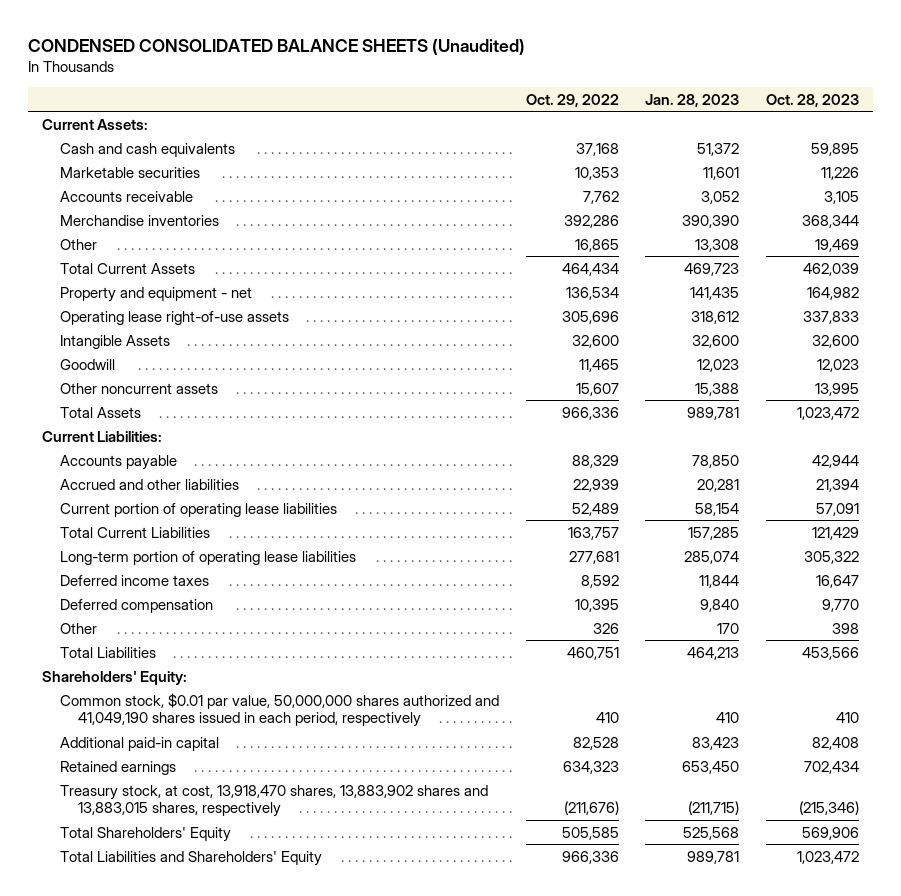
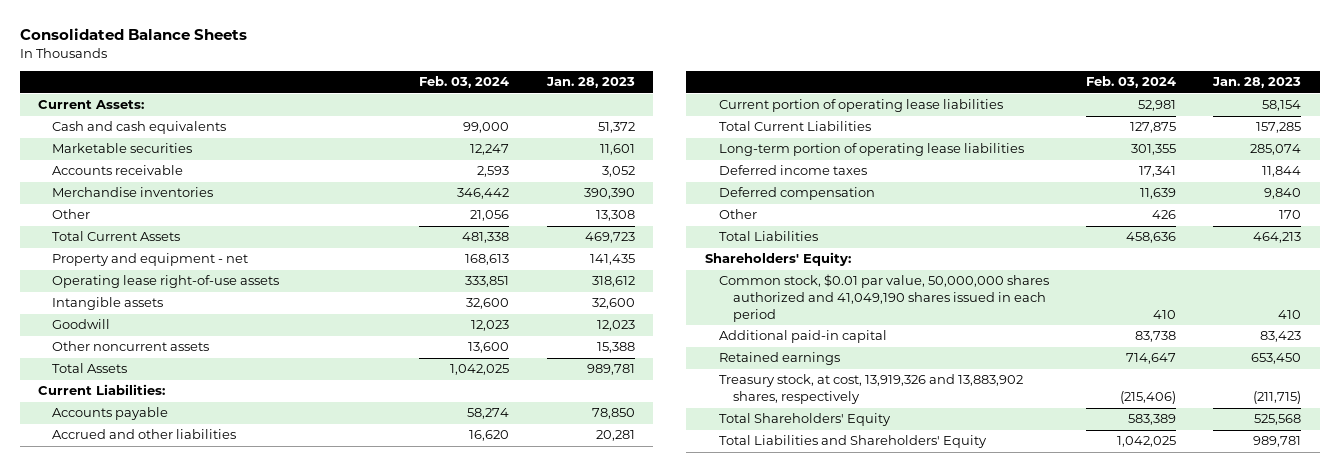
[28,38,526,55] CONDENSED CONSOLIDATED BALANCE SHEETS (Unaudited) -> [19,27,247,40] Consolidated Balance Sheets
[525,93,619,107] Oct. 29, 2022 -> none
[766,93,860,107] Oct. 28, 2023 -> none
none -> [419,76,510,89] Feb. 03, 2024
[59,334,170,349] Intangible Assets -> [52,297,164,311] Intangible assets
[59,692,499,728] Common stock, $0.01 par value, 50,000,000 shares authorized and 41,049,190 shares issued in each period, respectively -> [718,274,1049,323] Common stock, $0.01 par value, 50,000,000 shares authorized and 41,049,190 shares issued in each period
[59,784,488,818] Treasury stock, at cost, 13,918,470 shares, 13,883,902 shares and 13,883,015 shares, respectively -> [718,374,1023,405] Treasury stock, at cost, 13,919,326 and 13,883,902 shares, respectively

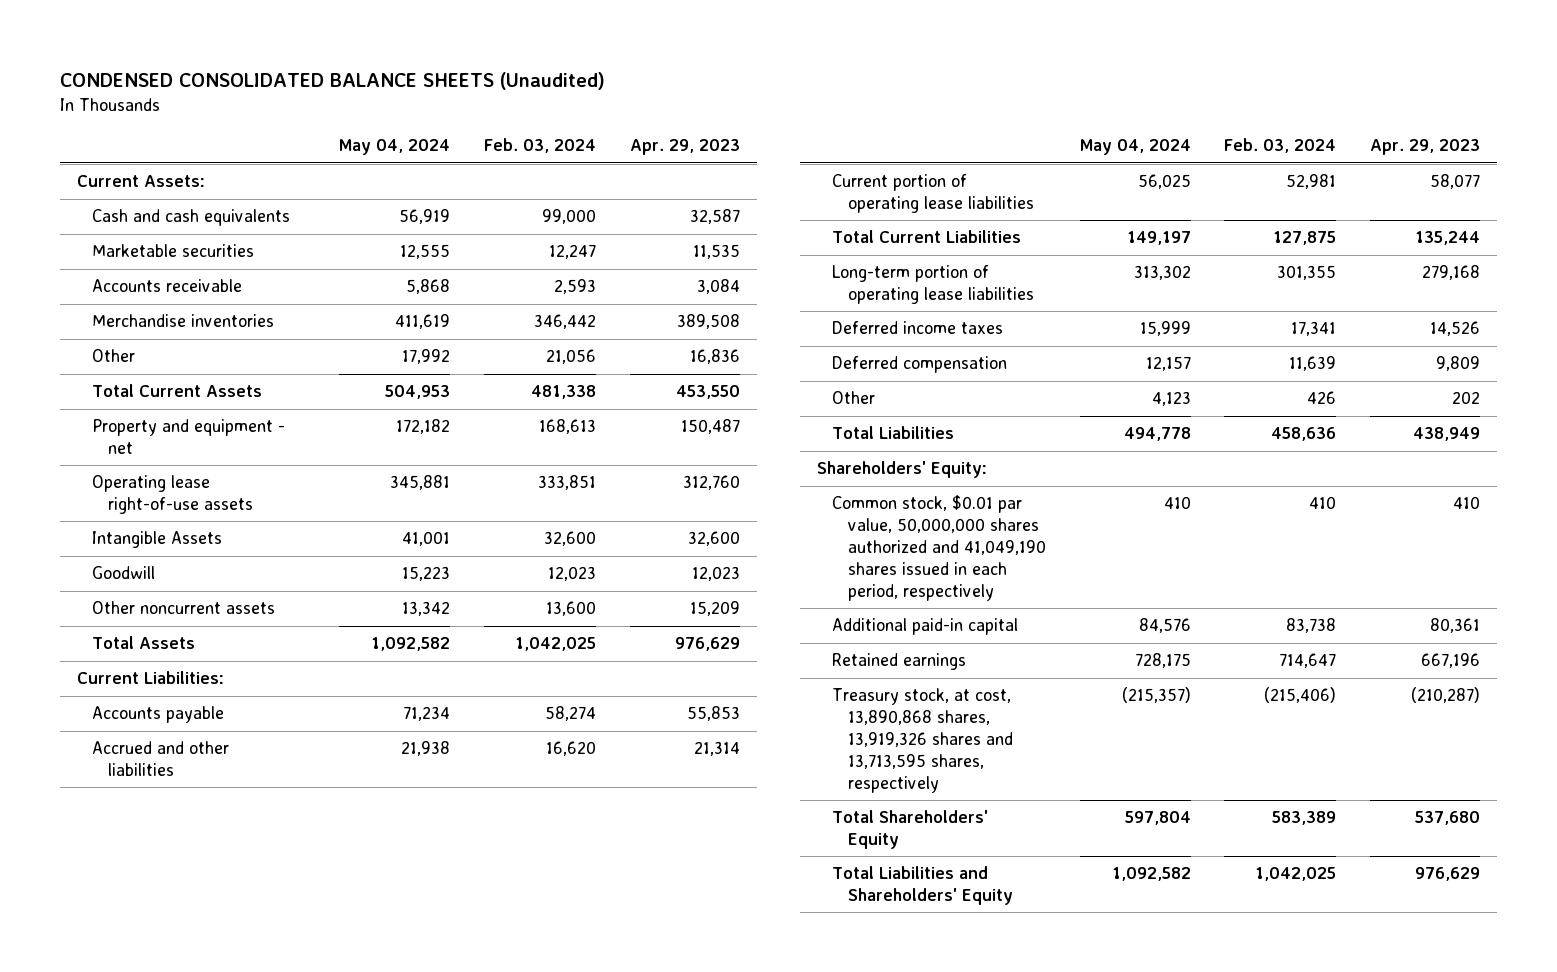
[19,27,247,40] Consolidated Balance Sheets -> [60,72,606,91] CONDENSED CONSOLIDATED BALANCE SHEETS (Unaudited)
[545,77,635,89] Jan. 28, 2023 -> none
none -> [339,139,451,156] May 04, 2024
none -> [629,139,740,156] Apr. 29, 2023
[52,297,164,311] Intangible assets -> [92,531,223,549] Intangible Assets
[718,274,1049,323] Common stock, $0.01 par value, 50,000,000 shares authorized and 41,049,190 shares issued in each period -> [832,495,1046,601] Common stock, $0.01 par value, 50,000,000 shares authorized and 41,049,190 shares issued in each period, respectively
[718,374,1023,405] Treasury stock, at cost, 13,919,326 and 13,883,902 shares, respectively -> [832,688,1013,793] Treasury stock, at cost, 13,890,868 shares, 13,919,326 shares and 13,713,595 shares, respectively

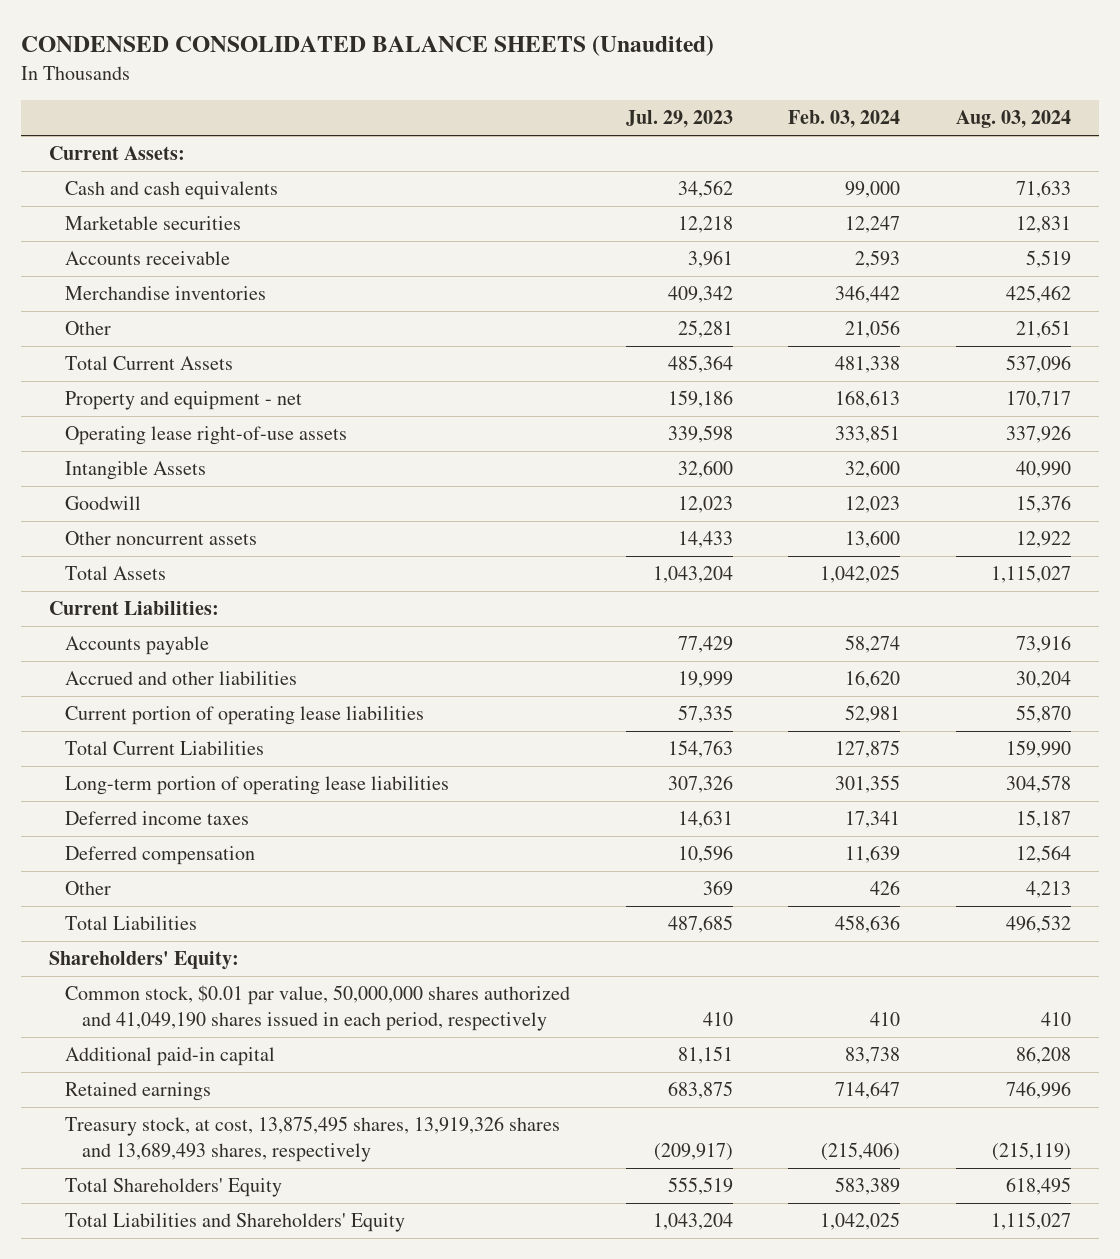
[339,139,451,156] May 04, 2024 -> none
[629,139,740,156] Apr. 29, 2023 -> none
none -> [625,110,733,129] Jul. 29, 2023
none -> [955,110,1071,129] Aug. 03, 2024
[832,688,1013,793] Treasury stock, at cost, 13,890,868 shares, 13,919,326 shares and 13,713,595 shares, respectively -> [65,1116,561,1163] Treasury stock, at cost, 13,875,495 shares, 13,919,326 shares and 13,689,493 shares, respectively

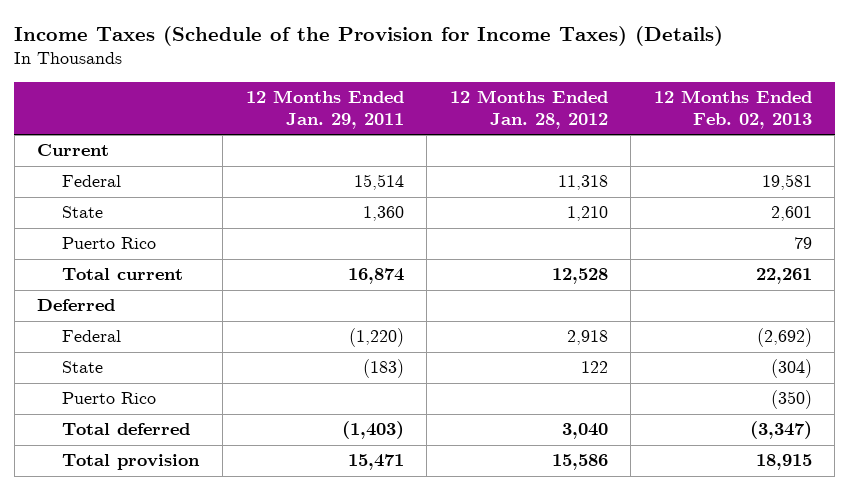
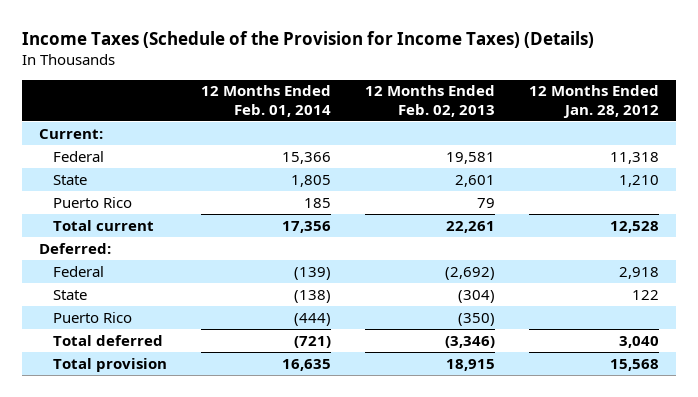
[245,90,404,129] 12 Months Ended Jan. 29, 2011 -> none
none -> [200,85,331,117] 12 Months Ended Feb. 01, 2014
[37,144,110,157] Current -> [38,128,103,139] Current:
[37,299,116,312] Deferred -> [38,242,111,254] Deferred:
[749,421,812,440] (3,347) -> [444,335,495,348] (3,346)
[551,454,608,471] 15,586 -> [609,358,659,371] 15,568

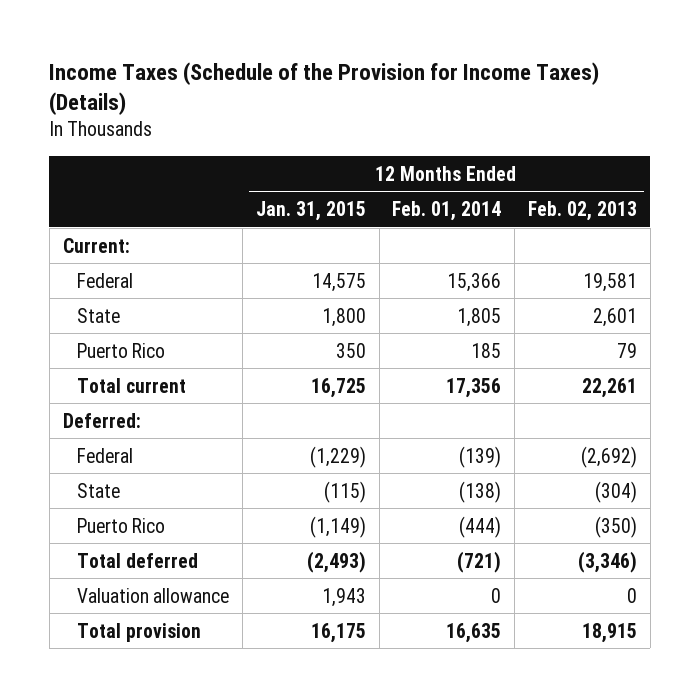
[528,85,659,118] 12 Months Ended Jan. 28, 2012 -> none
none -> [255,200,366,221] Jan. 31, 2015
none -> [77,587,230,603] Valuation allowance

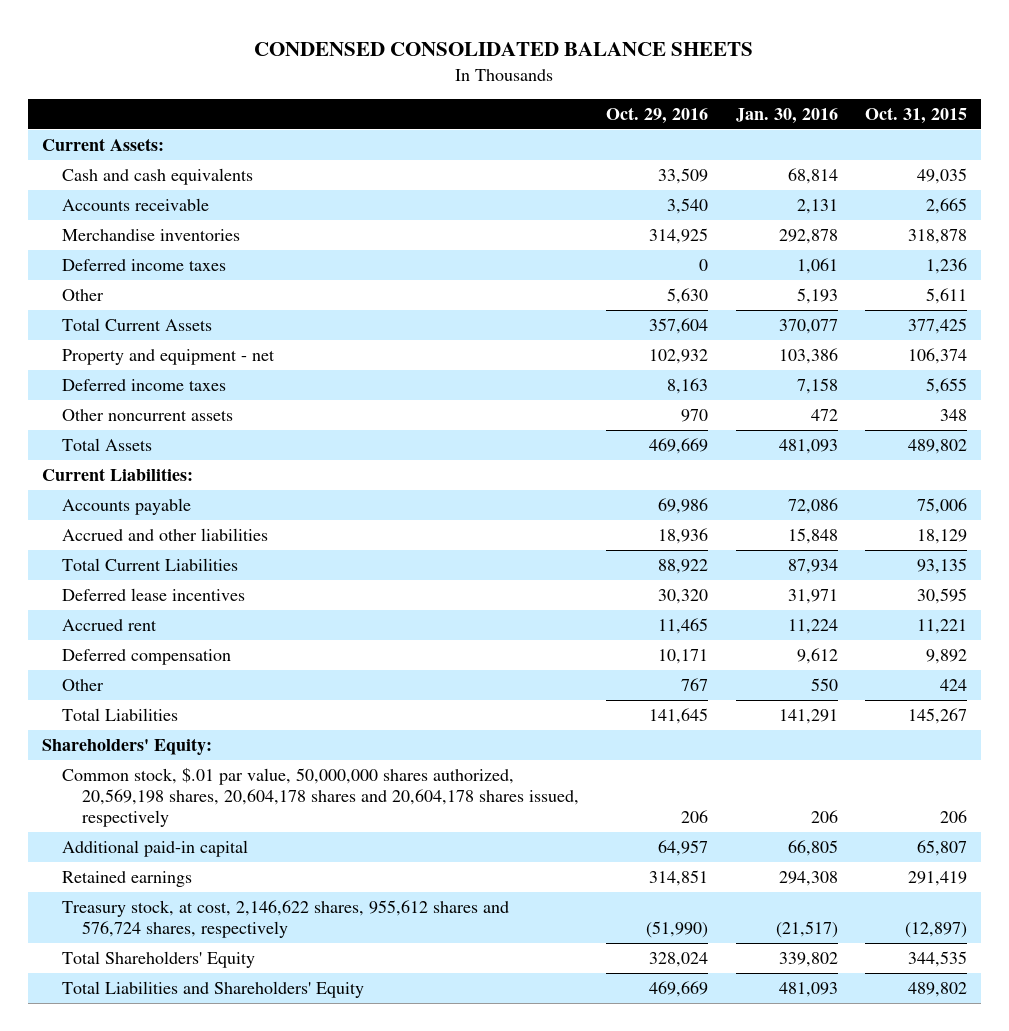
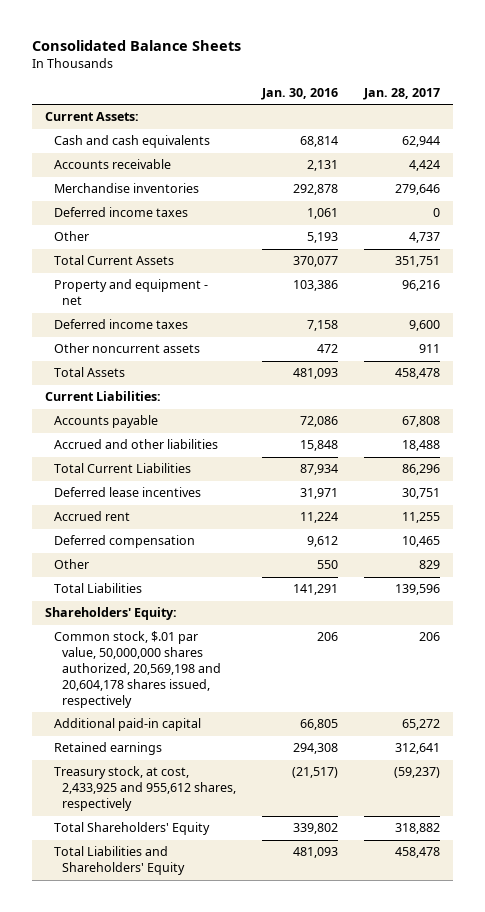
[254,42,754,57] CONDENSED CONSOLIDATED BALANCE SHEETS -> [31,40,241,52] Consolidated Balance Sheets
[606,106,709,124] Oct. 29, 2016 -> none
[865,106,968,124] Oct. 31, 2015 -> none
none -> [362,87,440,100] Jan. 28, 2017
[61,766,579,827] Common stock, $.01 par value, 50,000,000 shares authorized, 20,569,198 shares, 20,604,178 shares and 20,604,178 shares issued, respectively -> [53,631,222,708] Common stock, $.01 par value, 50,000,000 shares authorized, 20,569,198 and 20,604,178 shares issued, respectively
[61,899,509,938] Treasury stock, at cost, 2,146,622 shares, 955,612 shares and 576,724 shares, respectively -> [53,766,237,812] Treasury stock, at cost, 2,433,925 and 955,612 shares, respectively

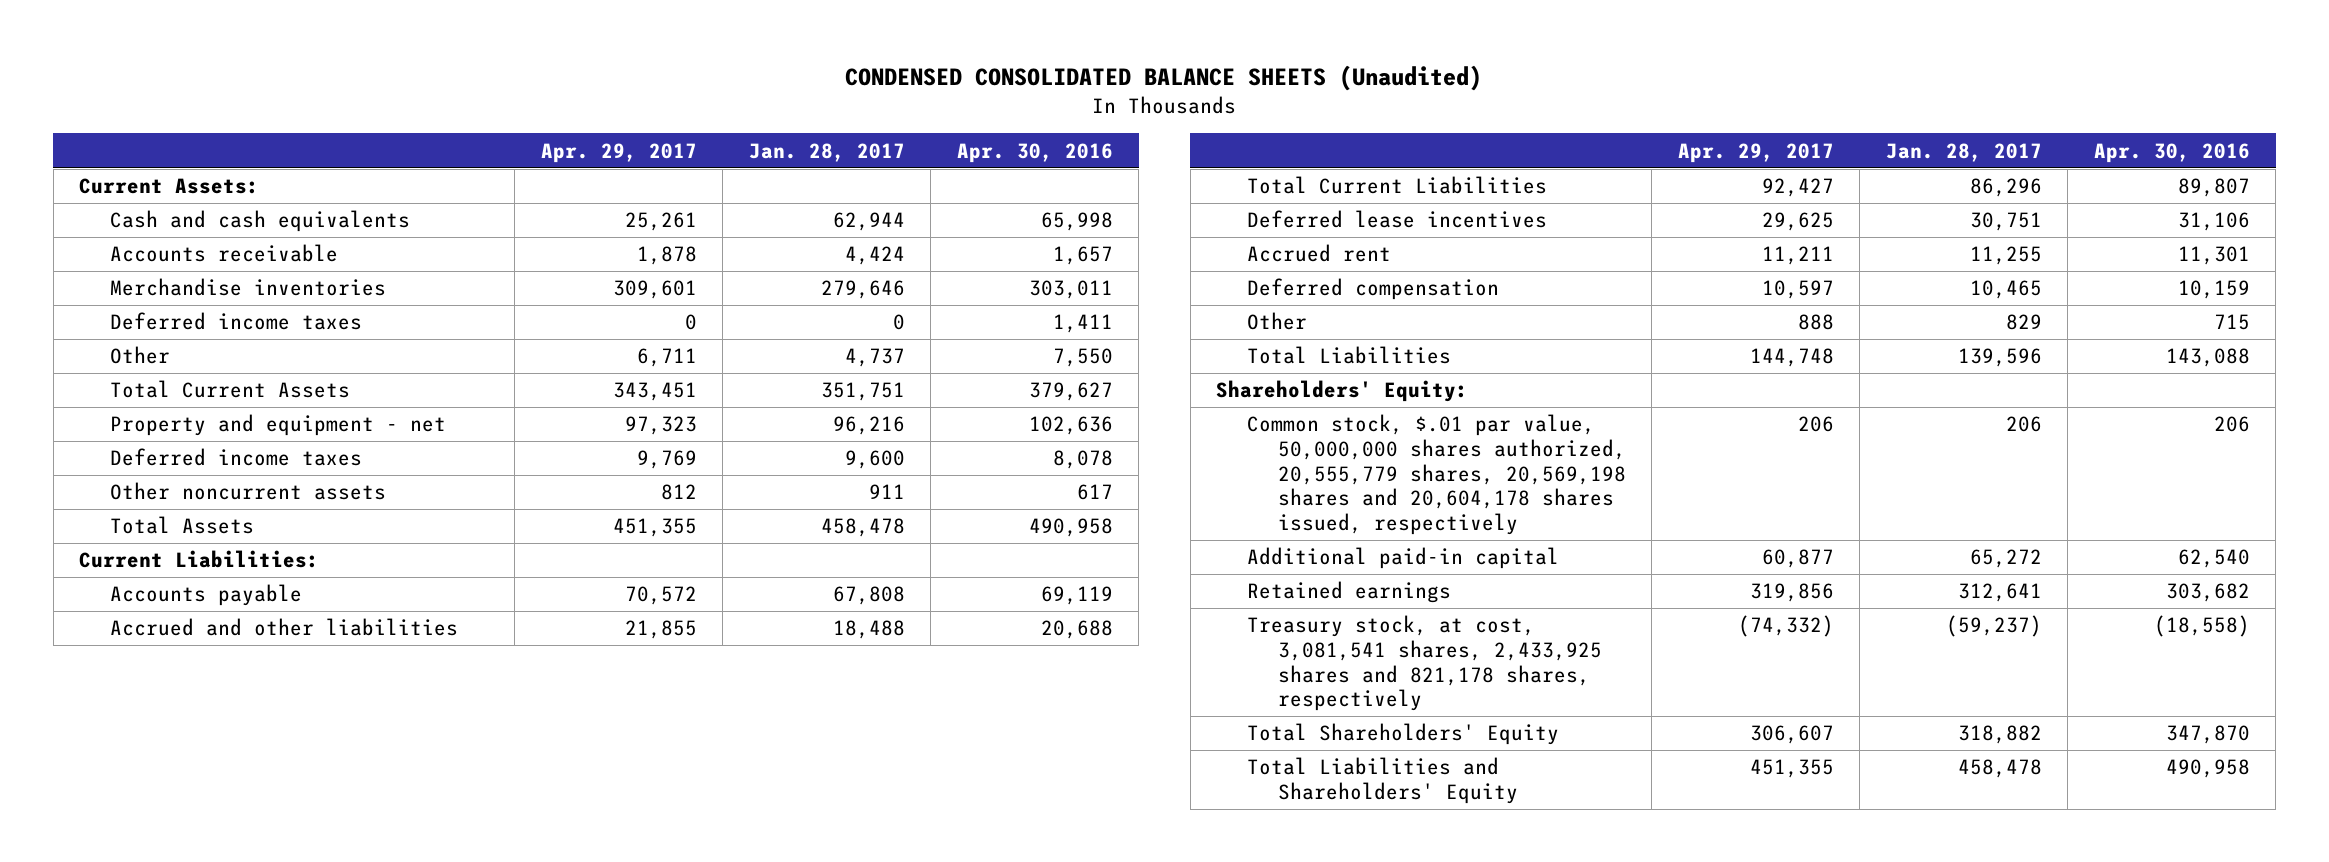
[31,40,241,52] Consolidated Balance Sheets -> [845,64,1483,91] CONDENSED CONSOLIDATED BALANCE SHEETS (Unaudited)
[261,87,339,100] Jan. 30, 2016 -> none
none -> [540,142,697,163] Apr. 29, 2017
none -> [956,142,1113,163] Apr. 30, 2016
[53,631,222,708] Common stock, $.01 par value, 50,000,000 shares authorized, 20,569,198 and 20,604,178 shares issued, respectively -> [1246,414,1626,535] Common stock, $.01 par value, 50,000,000 shares authorized, 20,555,779 shares, 20,569,198 shares and 20,604,178 shares issued, respectively
[53,766,237,812] Treasury stock, at cost, 2,433,925 and 955,612 shares, respectively -> [1246,615,1602,712] Treasury stock, at cost, 3,081,541 shares, 2,433,925 shares and 821,178 shares, respectively

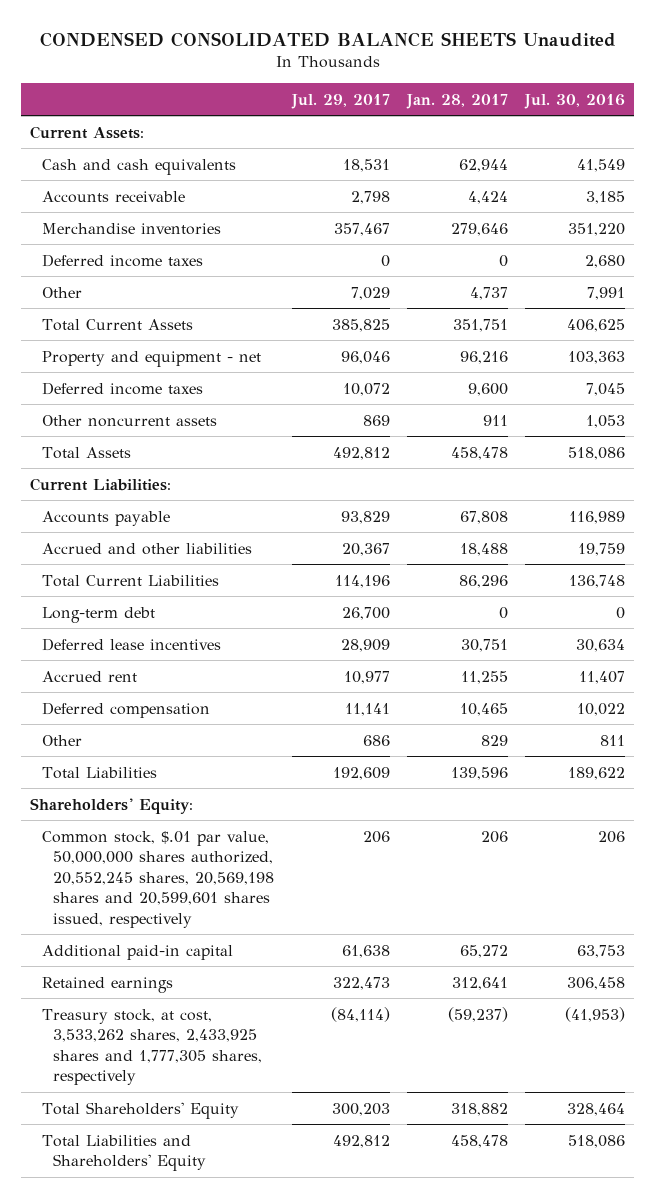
[845,64,1483,91] CONDENSED CONSOLIDATED BALANCE SHEETS (Unaudited) -> [39,31,616,47] CONDENSED CONSOLIDATED BALANCE SHEETS Unaudited
[540,142,697,163] Apr. 29, 2017 -> none
[956,142,1113,163] Apr. 30, 2016 -> none
none -> [290,93,390,109] Jul. 29, 2017
none -> [524,93,626,109] Jul. 30, 2016
none -> [41,606,155,623] Long-term debt
[1246,414,1626,535] Common stock, $.01 par value, 50,000,000 shares authorized, 20,555,779 shares, 20,569,198 shares and 20,604,178 shares issued, respectively -> [41,830,275,928] Common stock, $.01 par value, 50,000,000 shares authorized, 20,552,245 shares, 20,569,198 shares and 20,599,601 shares issued, respectively
[1246,615,1602,712] Treasury stock, at cost, 3,081,541 shares, 2,433,925 shares and 821,178 shares, respectively -> [41,1008,263,1086] Treasury stock, at cost, 3,533,262 shares, 2,433,925 shares and 1,777,305 shares, respectively

